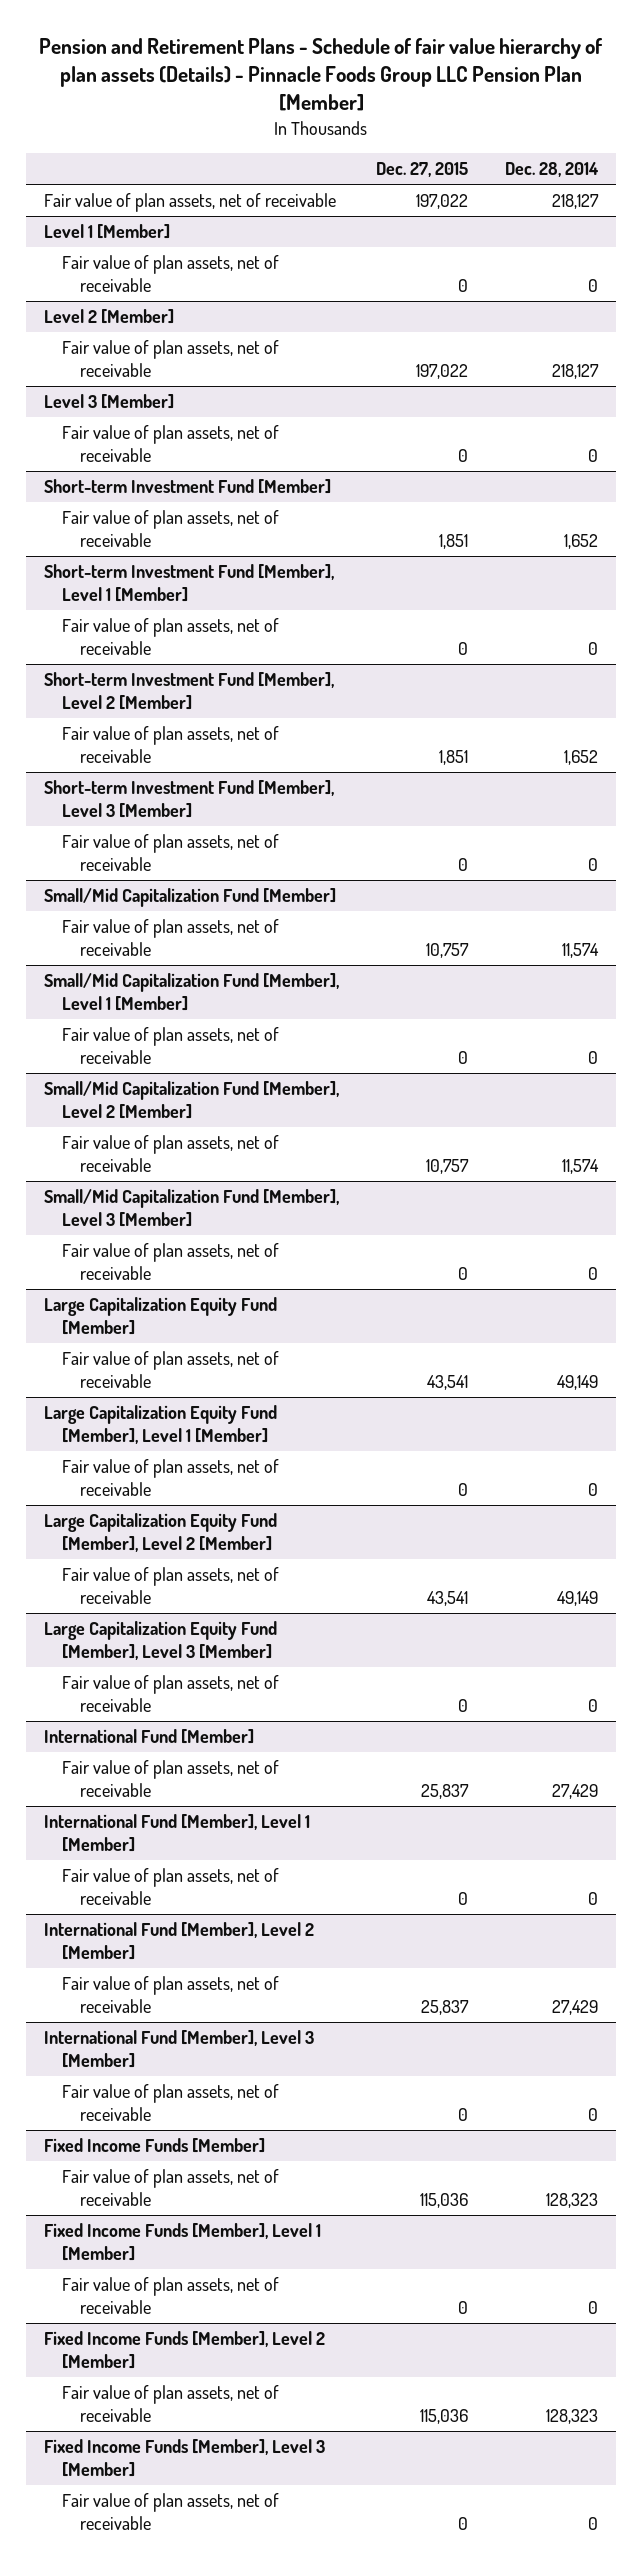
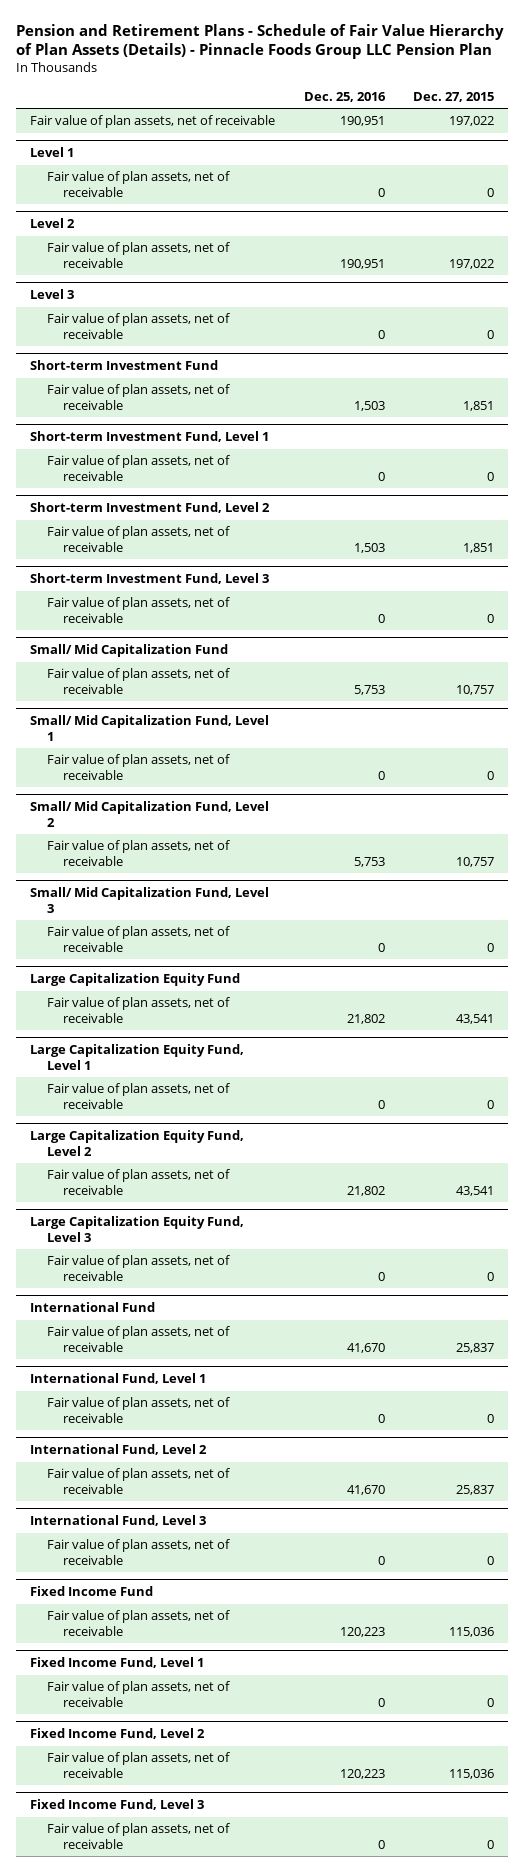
[39,38,604,112] Pension and Retirement Plans - Schedule of fair value hierarchy of plan assets (Details) - Pinnacle Foods Group LLC Pension Plan [Member] -> [16,23,505,60] Pension and Retirement Plans - Schedule of Fair Value Hierarchy of Plan Assets (Details) - Pinnacle Foods Group LLC Pension Plan
[504,162,599,178] Dec. 28, 2014 -> none
none -> [303,91,386,102] Dec. 25, 2016
[44,224,171,240] Level 1 [Member] -> [30,147,75,158] Level 1
[44,309,175,325] Level 2 [Member] -> [30,218,76,229] Level 2
[44,394,175,410] Level 3 [Member] -> [30,289,75,300] Level 3
[44,479,332,495] Short-term Investment Fund [Member] -> [30,360,219,371] Short-term Investment Fund
[44,564,335,603] Short-term Investment Fund [Member], Level 1 [Member] -> [30,431,270,443] Short-term Investment Fund, Level 1
[44,672,335,711] Short-term Investment Fund [Member], Level 2 [Member] -> [30,502,271,514] Short-term Investment Fund, Level 2
[44,780,335,819] Short-term Investment Fund [Member], Level 3 [Member] -> [30,573,270,585] Short-term Investment Fund, Level 3
[44,888,337,908] Small/Mid Capitalization Fund [Member] -> [30,644,229,658] Small/ Mid Capitalization Fund
[44,973,340,1012] Small/Mid Capitalization Fund [Member], Level 1 [Member] -> [30,715,270,741] Small/ Mid Capitalization Fund, Level 1
[44,1081,340,1120] Small/Mid Capitalization Fund [Member], Level 2 [Member] -> [30,801,270,827] Small/ Mid Capitalization Fund, Level 2
[44,1189,340,1228] Small/Mid Capitalization Fund [Member], Level 3 [Member] -> [30,887,270,913] Small/ Mid Capitalization Fund, Level 3
[44,1297,278,1336] Large Capitalization Equity Fund [Member] -> [30,973,241,987] Large Capitalization Equity Fund
[44,1405,278,1445] Large Capitalization Equity Fund [Member], Level 1 [Member] -> [30,1044,245,1070] Large Capitalization Equity Fund, Level 1
[44,1513,278,1553] Large Capitalization Equity Fund [Member], Level 2 [Member] -> [30,1130,245,1156] Large Capitalization Equity Fund, Level 2
[44,1621,278,1661] Large Capitalization Equity Fund [Member], Level 3 [Member] -> [30,1216,245,1242] Large Capitalization Equity Fund, Level 3
[44,1729,255,1745] International Fund [Member] -> [30,1302,156,1313] International Fund
[44,1814,311,1853] International Fund [Member], Level 1 [Member] -> [30,1373,207,1385] International Fund, Level 1
[44,1922,315,1961] International Fund [Member], Level 2 [Member] -> [30,1444,208,1456] International Fund, Level 2
[44,2030,315,2069] International Fund [Member], Level 3 [Member] -> [30,1515,207,1527] International Fund, Level 3
[44,2138,266,2154] Fixed Income Funds [Member] -> [30,1586,154,1597] Fixed Income Fund
[44,2223,322,2262] Fixed Income Funds [Member], Level 1 [Member] -> [30,1657,205,1669] Fixed Income Fund, Level 1
[44,2331,326,2370] Fixed Income Funds [Member], Level 2 [Member] -> [30,1728,206,1740] Fixed Income Fund, Level 2
[44,2439,326,2478] Fixed Income Funds [Member], Level 3 [Member] -> [30,1799,205,1811] Fixed Income Fund, Level 3

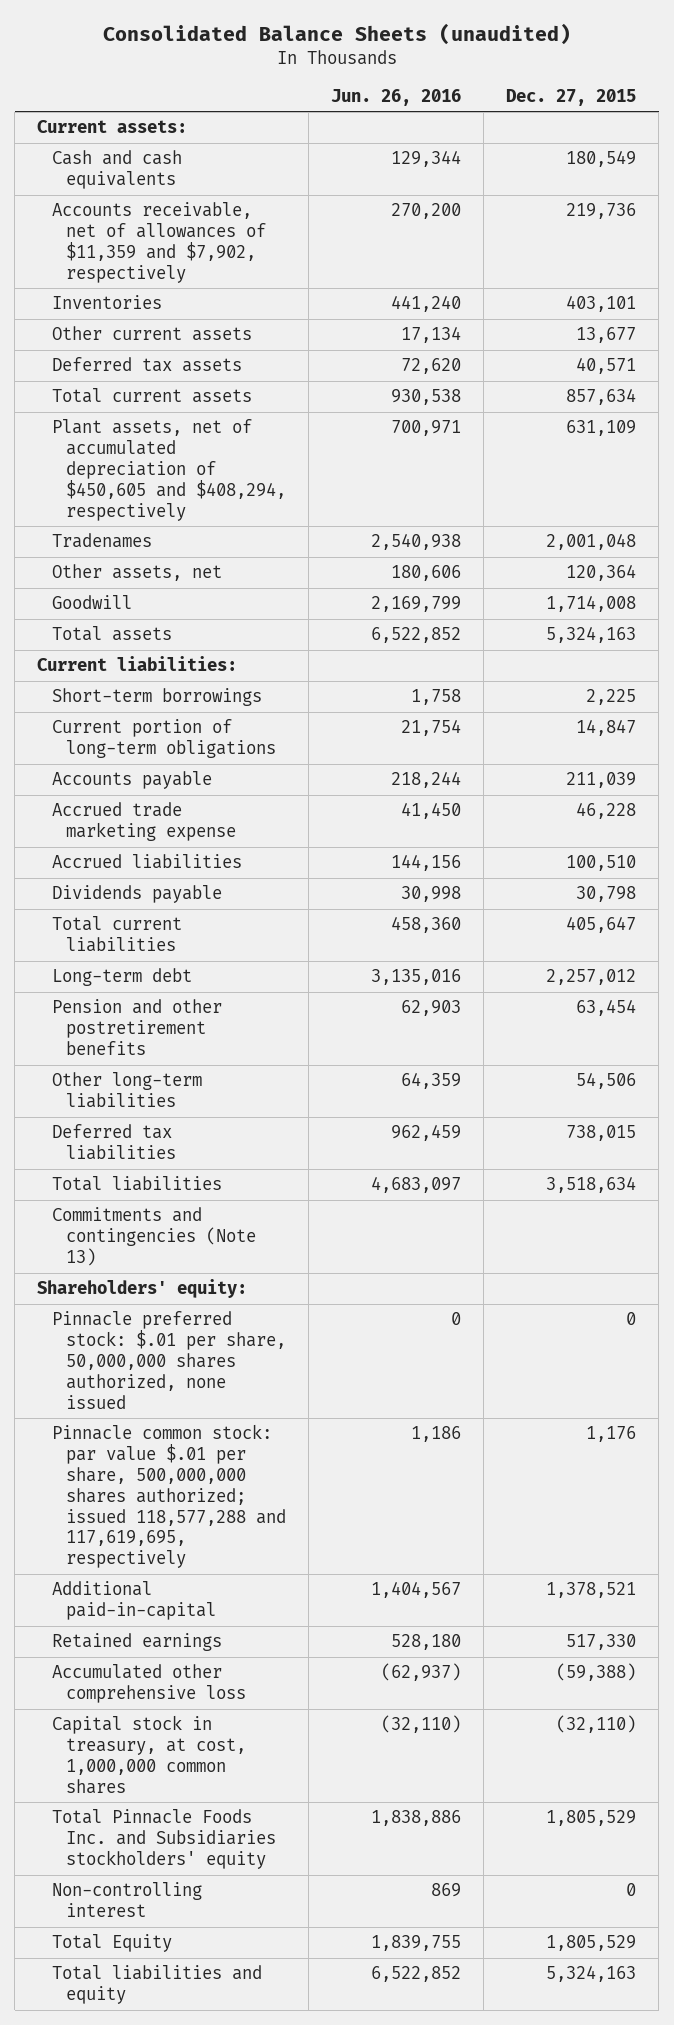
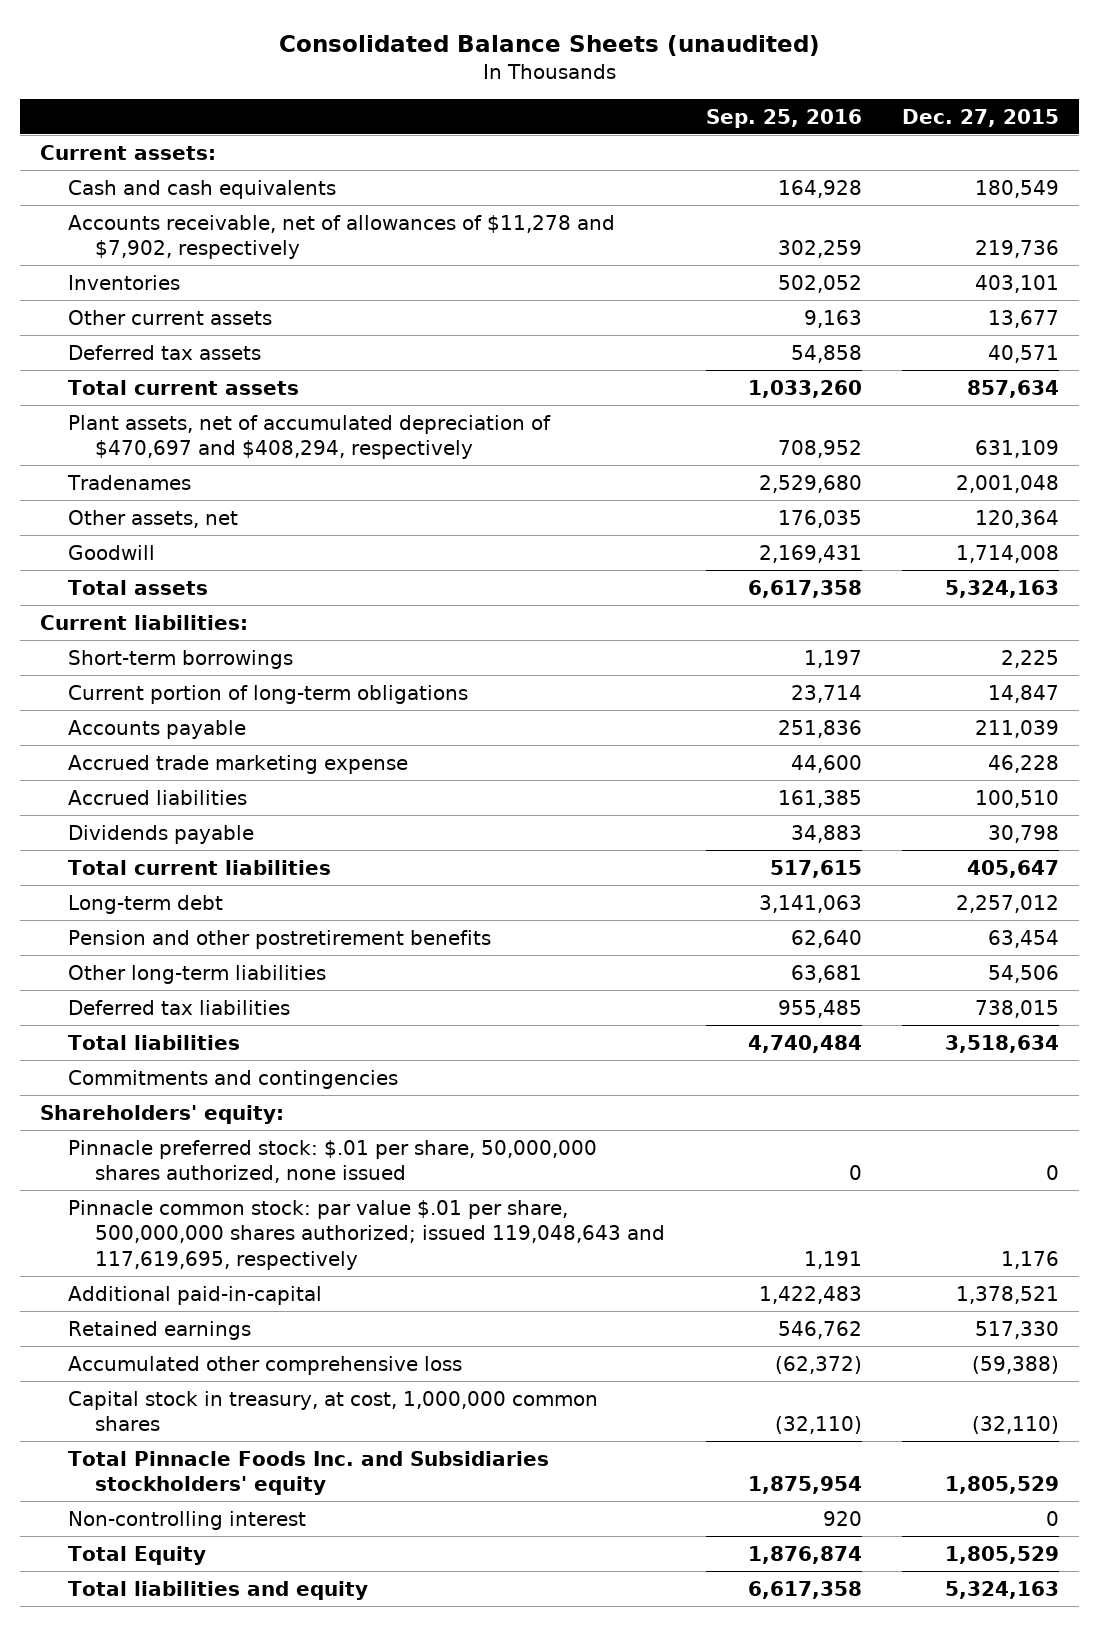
[331,88,462,106] Jun. 26, 2016 -> none
none -> [705,108,862,128] Sep. 25, 2016
[51,202,267,283] Accounts receivable, net of allowances of $11,359 and $7,902, respectively -> [67,214,615,260] Accounts receivable, net of allowances of $11,278 and $7,902, respectively
[51,419,287,521] Plant assets, net of accumulated depreciation of $450,605 and $408,294, respectively -> [67,414,551,460] Plant assets, net of accumulated depreciation of $470,697 and $408,294, respectively
[51,1207,257,1266] Commitments and contingencies (Note 13) -> [67,1069,398,1089] Commitments and contingencies
[51,1424,287,1569] Pinnacle common stock: par value $.01 per share, 500,000,000 shares authorized; issued 118,577,288 and 117,619,695, respectively -> [67,1199,666,1270] Pinnacle common stock: par value $.01 per share, 500,000,000 shares authorized; issued 119,048,643 and 117,619,695, respectively

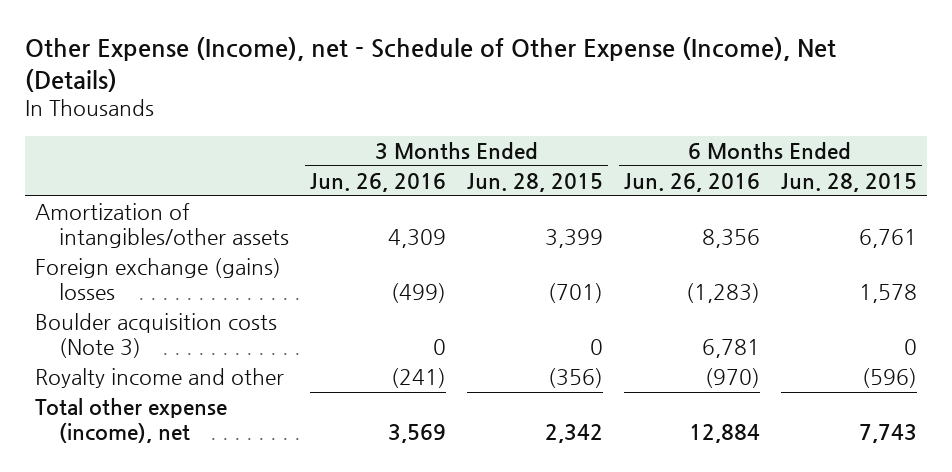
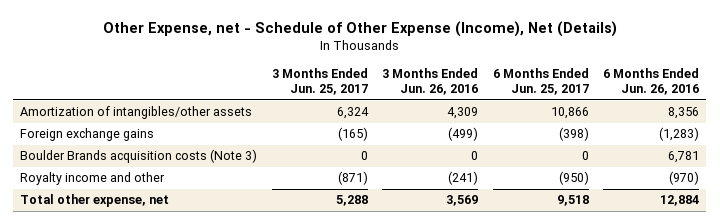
[24,37,836,92] Other Expense (Income), net - Schedule of Other Expense (Income), Net (Details) -> [102,20,617,37] Other Expense, net - Schedule of Other Expense (Income), Net (Details)
[467,172,604,192] Jun. 28, 2015 -> none
[780,172,917,192] Jun. 28, 2015 -> none
none -> [271,67,368,96] 3 Months Ended Jun. 25, 2017
none -> [492,67,589,96] 6 Months Ended Jun. 25, 2017
[35,258,282,301] Foreign exchange (gains) losses -> [20,128,155,142] Foreign exchange gains
[35,313,278,359] Boulder acquisition costs (Note 3) -> [20,149,258,164] Boulder Brands acquisition costs (Note 3)
[35,398,228,444] Total other expense (income), net -> [20,194,170,208] Total other expense, net

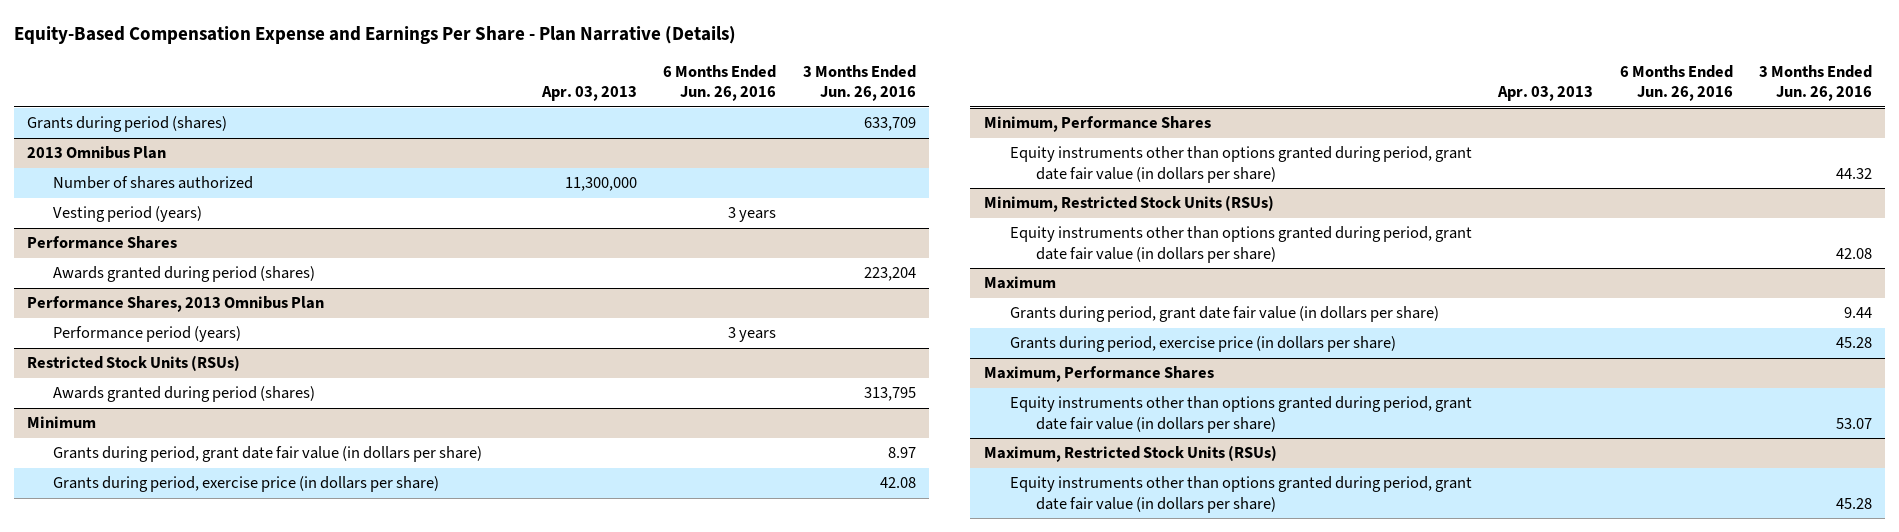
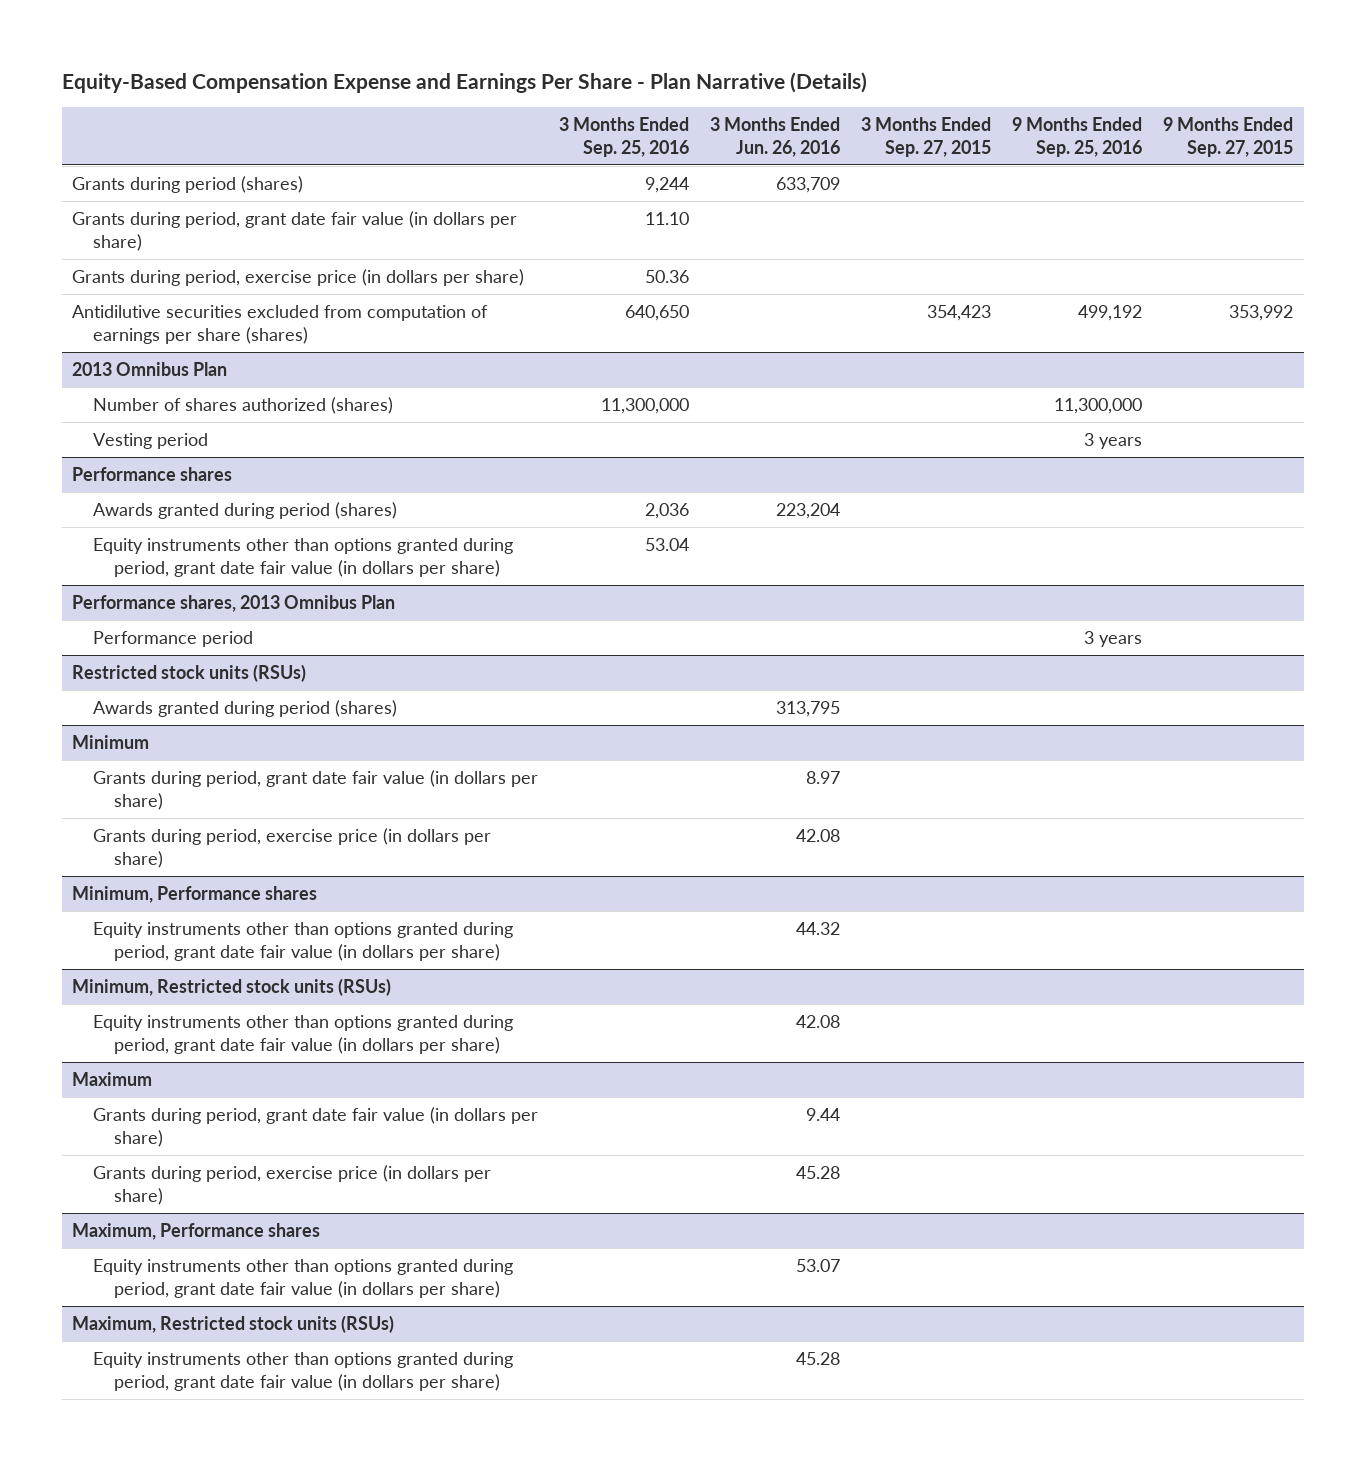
[540,86,637,102] Apr. 03, 2013 -> none
[663,65,777,102] 6 Months Ended Jun. 26, 2016 -> none
none -> [558,116,689,157] 3 Months Ended Sep. 25, 2016
none -> [861,116,992,157] 3 Months Ended Sep. 27, 2015
none -> [1012,116,1143,157] 9 Months Ended Sep. 25, 2016
none -> [1163,116,1294,157] 9 Months Ended Sep. 27, 2015
none -> [72,210,518,251] Grants during period, grant date fair value (in dollars per share)
none -> [72,268,525,286] Grants during period, exercise price (in dollars per share)
none -> [72,304,489,344] Antidilutive securities excluded from computation of earnings per share (shares)
[53,176,254,190] Number of shares authorized -> [92,396,393,414] Number of shares authorized (shares)
[53,206,203,223] Vesting period (years) -> [92,432,208,449] Vesting period
[27,236,178,250] Performance Shares -> [72,466,233,481] Performance shares
none -> [92,537,513,577] Equity instruments other than options granted during period, grant date fair value (in dollars per share)
[27,296,325,313] Performance Shares, 2013 Omnibus Plan -> [72,594,396,612] Performance shares, 2013 Omnibus Plan
[53,326,242,343] Performance period (years) -> [92,630,253,647] Performance period
[27,355,241,372] Restricted Stock Units (RSUs) -> [72,663,307,682] Restricted stock units (RSUs)
[983,116,1211,133] Minimum, Performance Shares -> [72,885,318,903] Minimum, Performance shares
[983,195,1274,213] Minimum, Restricted Stock Units (RSUs) -> [72,977,392,996] Minimum, Restricted stock units (RSUs)
[983,366,1214,383] Maximum, Performance Shares -> [72,1222,321,1240] Maximum, Performance shares
[983,445,1277,463] Maximum, Restricted Stock Units (RSUs) -> [72,1314,395,1333] Maximum, Restricted stock units (RSUs)

